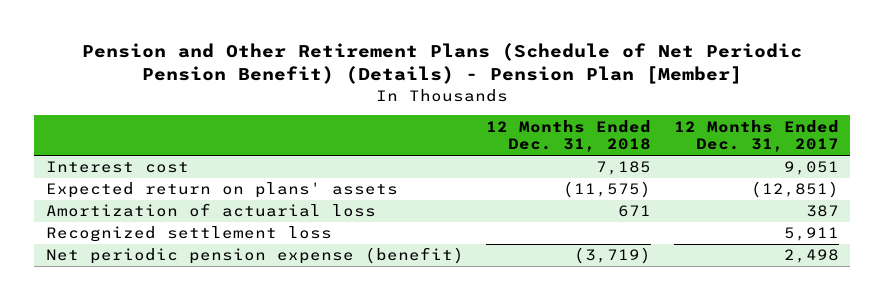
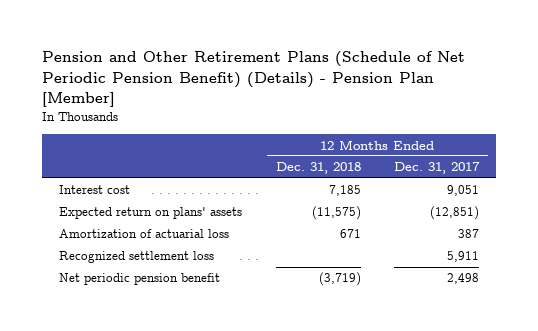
[45,247,464,265] Net periodic pension expense (benefit) -> [58,273,220,286] Net periodic pension benefit

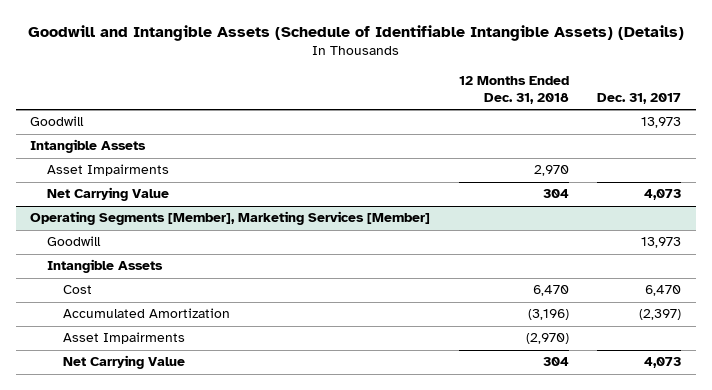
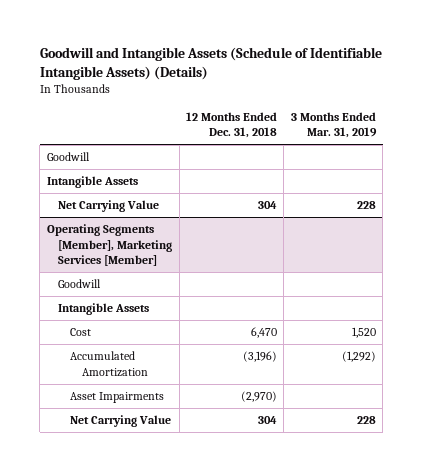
[597,93,682,105] Dec. 31, 2017 -> none
none -> [290,111,377,138] 3 Months Ended Mar. 31, 2019
[46,164,169,177] Asset Impairments -> none

